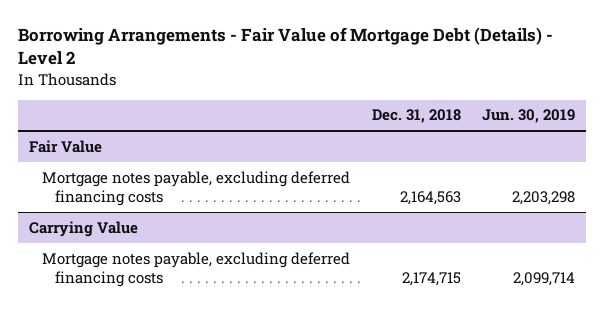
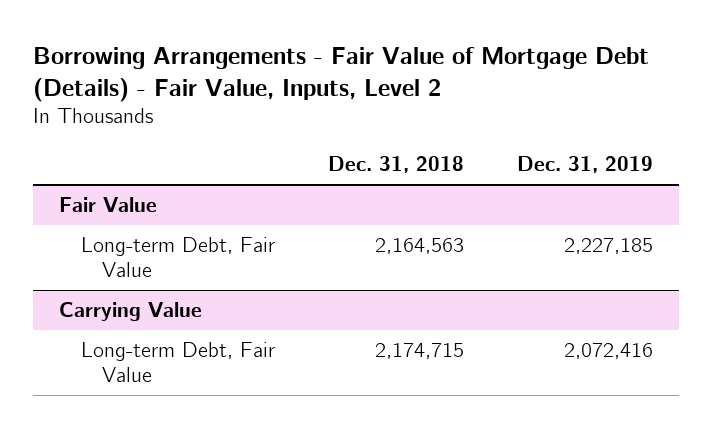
[18,27,554,66] Borrowing Arrangements - Fair Value of Mortgage Debt (Details) - Level 2 -> [32,47,649,103] Borrowing Arrangements - Fair Value of Mortgage Debt (Details) - Fair Value, Inputs, Level 2
[482,109,576,124] Jun. 30, 2019 -> none
none -> [516,156,653,174] Dec. 31, 2019
[41,170,350,207] Mortgage notes payable, excluding deferred financing costs -> [80,237,275,278] Long-term Debt, Fair Value
[41,251,350,288] Mortgage notes payable, excluding deferred financing costs -> [80,342,275,383] Long-term Debt, Fair Value

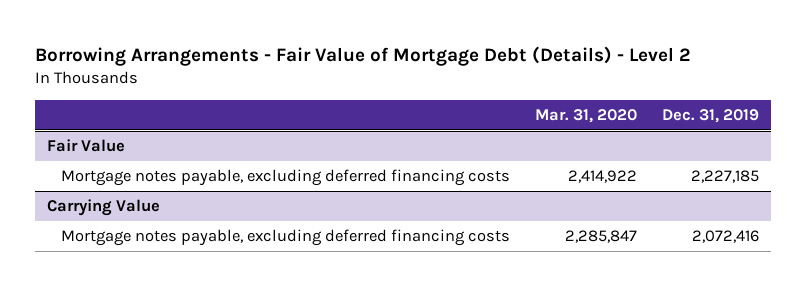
[32,47,649,103] Borrowing Arrangements - Fair Value of Mortgage Debt (Details) - Fair Value, Inputs, Level 2 -> [34,45,691,66] Borrowing Arrangements - Fair Value of Mortgage Debt (Details) - Level 2
[327,156,464,174] Dec. 31, 2018 -> none
none -> [535,109,638,124] Mar. 31, 2020
[80,237,275,278] Long-term Debt, Fair Value -> [61,169,511,187] Mortgage notes payable, excluding deferred financing costs
[80,342,275,383] Long-term Debt, Fair Value -> [61,229,511,247] Mortgage notes payable, excluding deferred financing costs

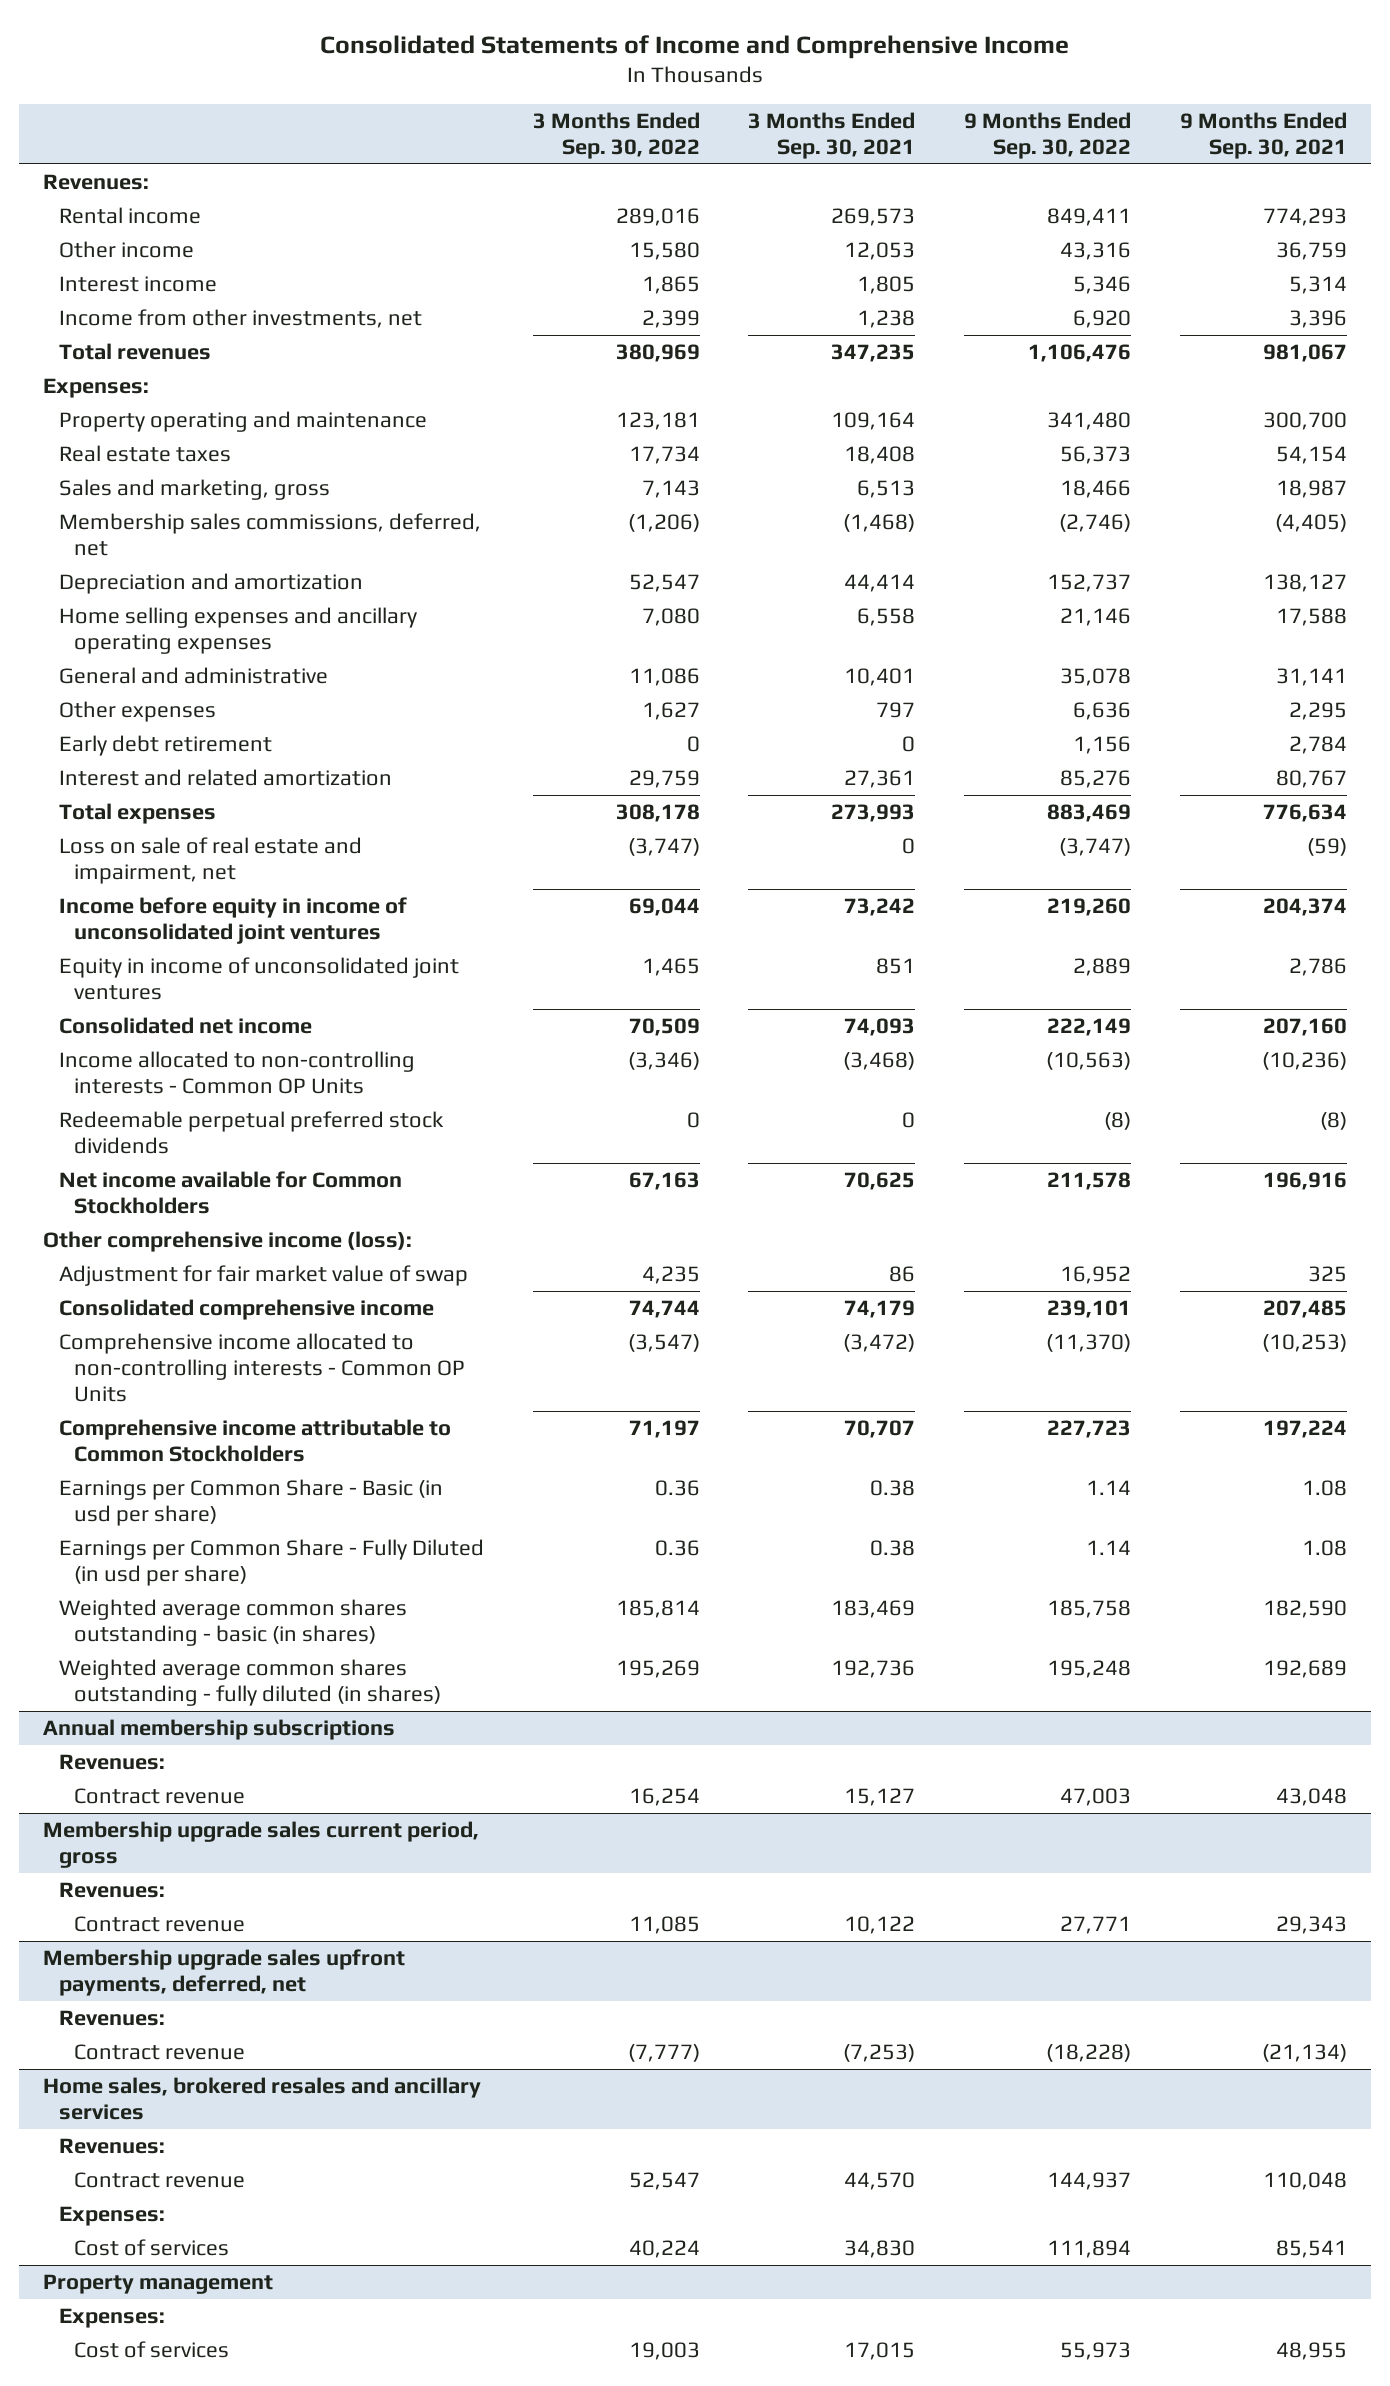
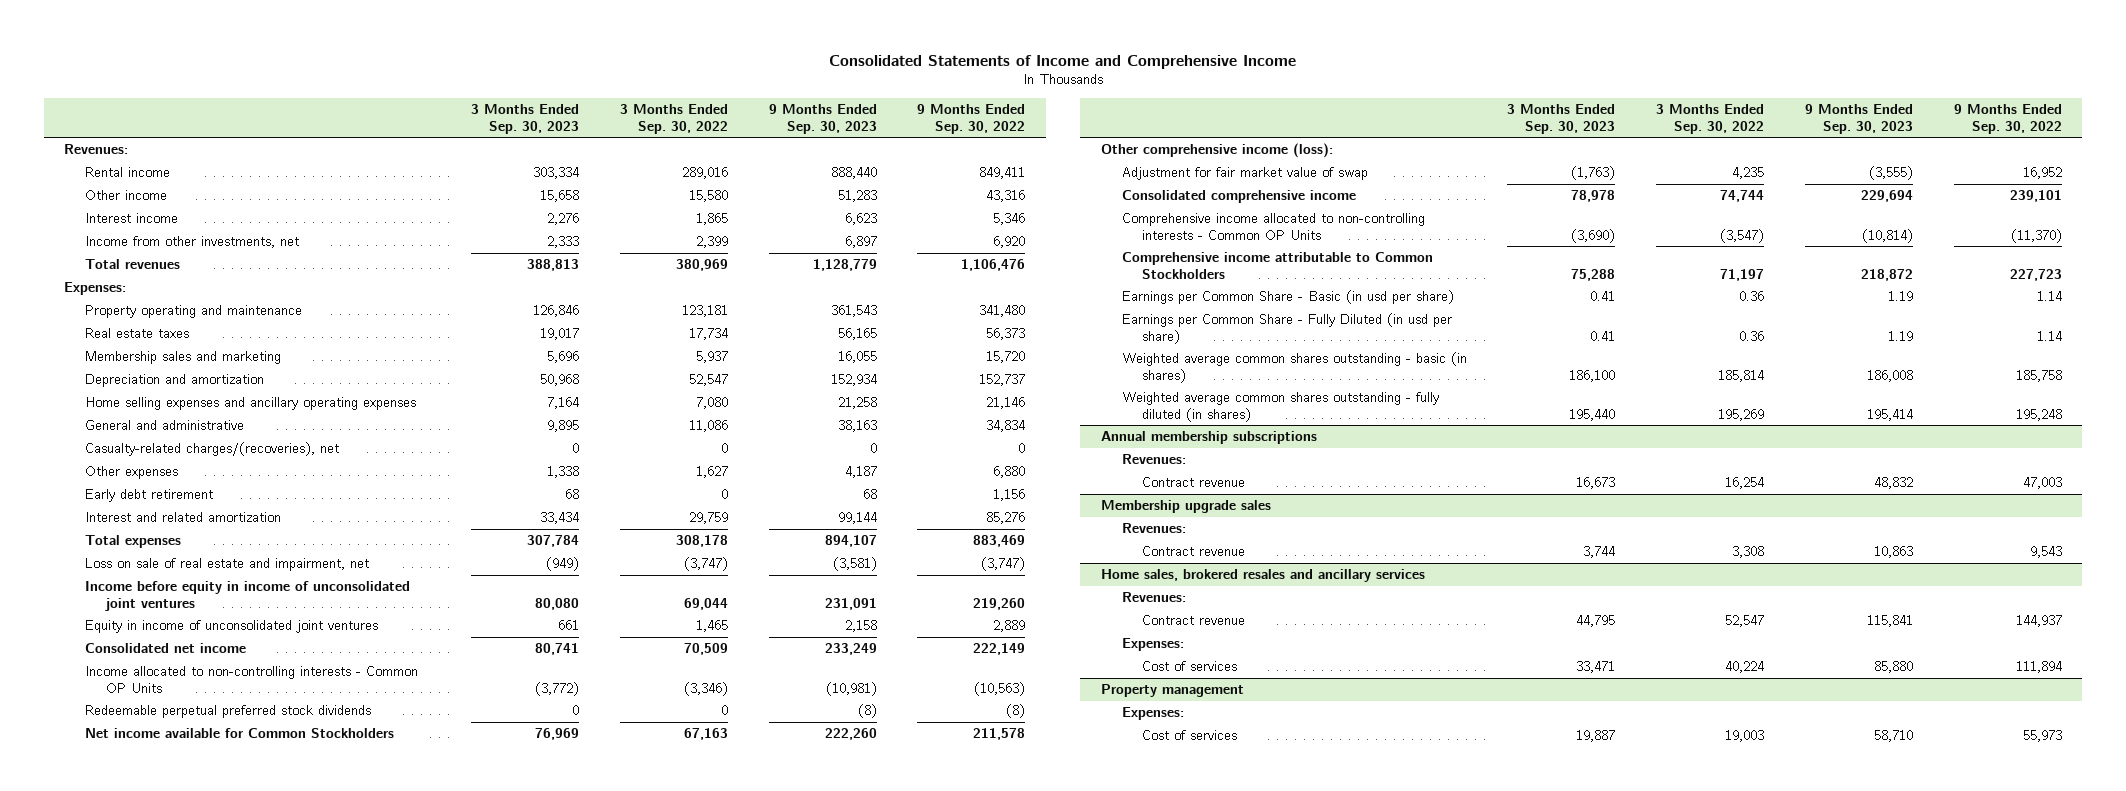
[748,111,916,159] 3 Months Ended Sep. 30, 2021 -> none
[1179,111,1347,159] 9 Months Ended Sep. 30, 2021 -> none
none -> [471,104,580,134] 3 Months Ended Sep. 30, 2023
none -> [768,104,877,134] 9 Months Ended Sep. 30, 2023
[58,513,481,556] Membership sales commissions, deferred, net -> none
[58,479,330,501] Sales and marketing, gross -> [85,351,282,365] Membership sales and marketing
[641,480,700,499] 7,143 -> [695,351,728,364] 5,937
[1060,480,1132,499] 18,466 -> [986,351,1026,364] 15,720
[1060,668,1132,687] 35,078 -> [986,420,1026,433] 34,834
none -> [85,442,340,457] Casualty-related charges/(recoveries), net
[1073,702,1132,721] 6,636 -> [993,466,1026,479] 6,880
[58,1882,165,1899] Revenues: -> none
[74,1916,246,1933] Contract revenue -> none
[43,1949,406,1996] Membership upgrade sales upfront payments, deferred, net -> none
[43,1821,480,1868] Membership upgrade sales current period, gross -> [1100,500,1271,514] Membership upgrade sales
[627,2044,700,2063] (7,777) -> [1732,546,1765,559] 3,308
[1046,2044,1132,2063] (18,228) -> [2029,546,2062,559] 9,543

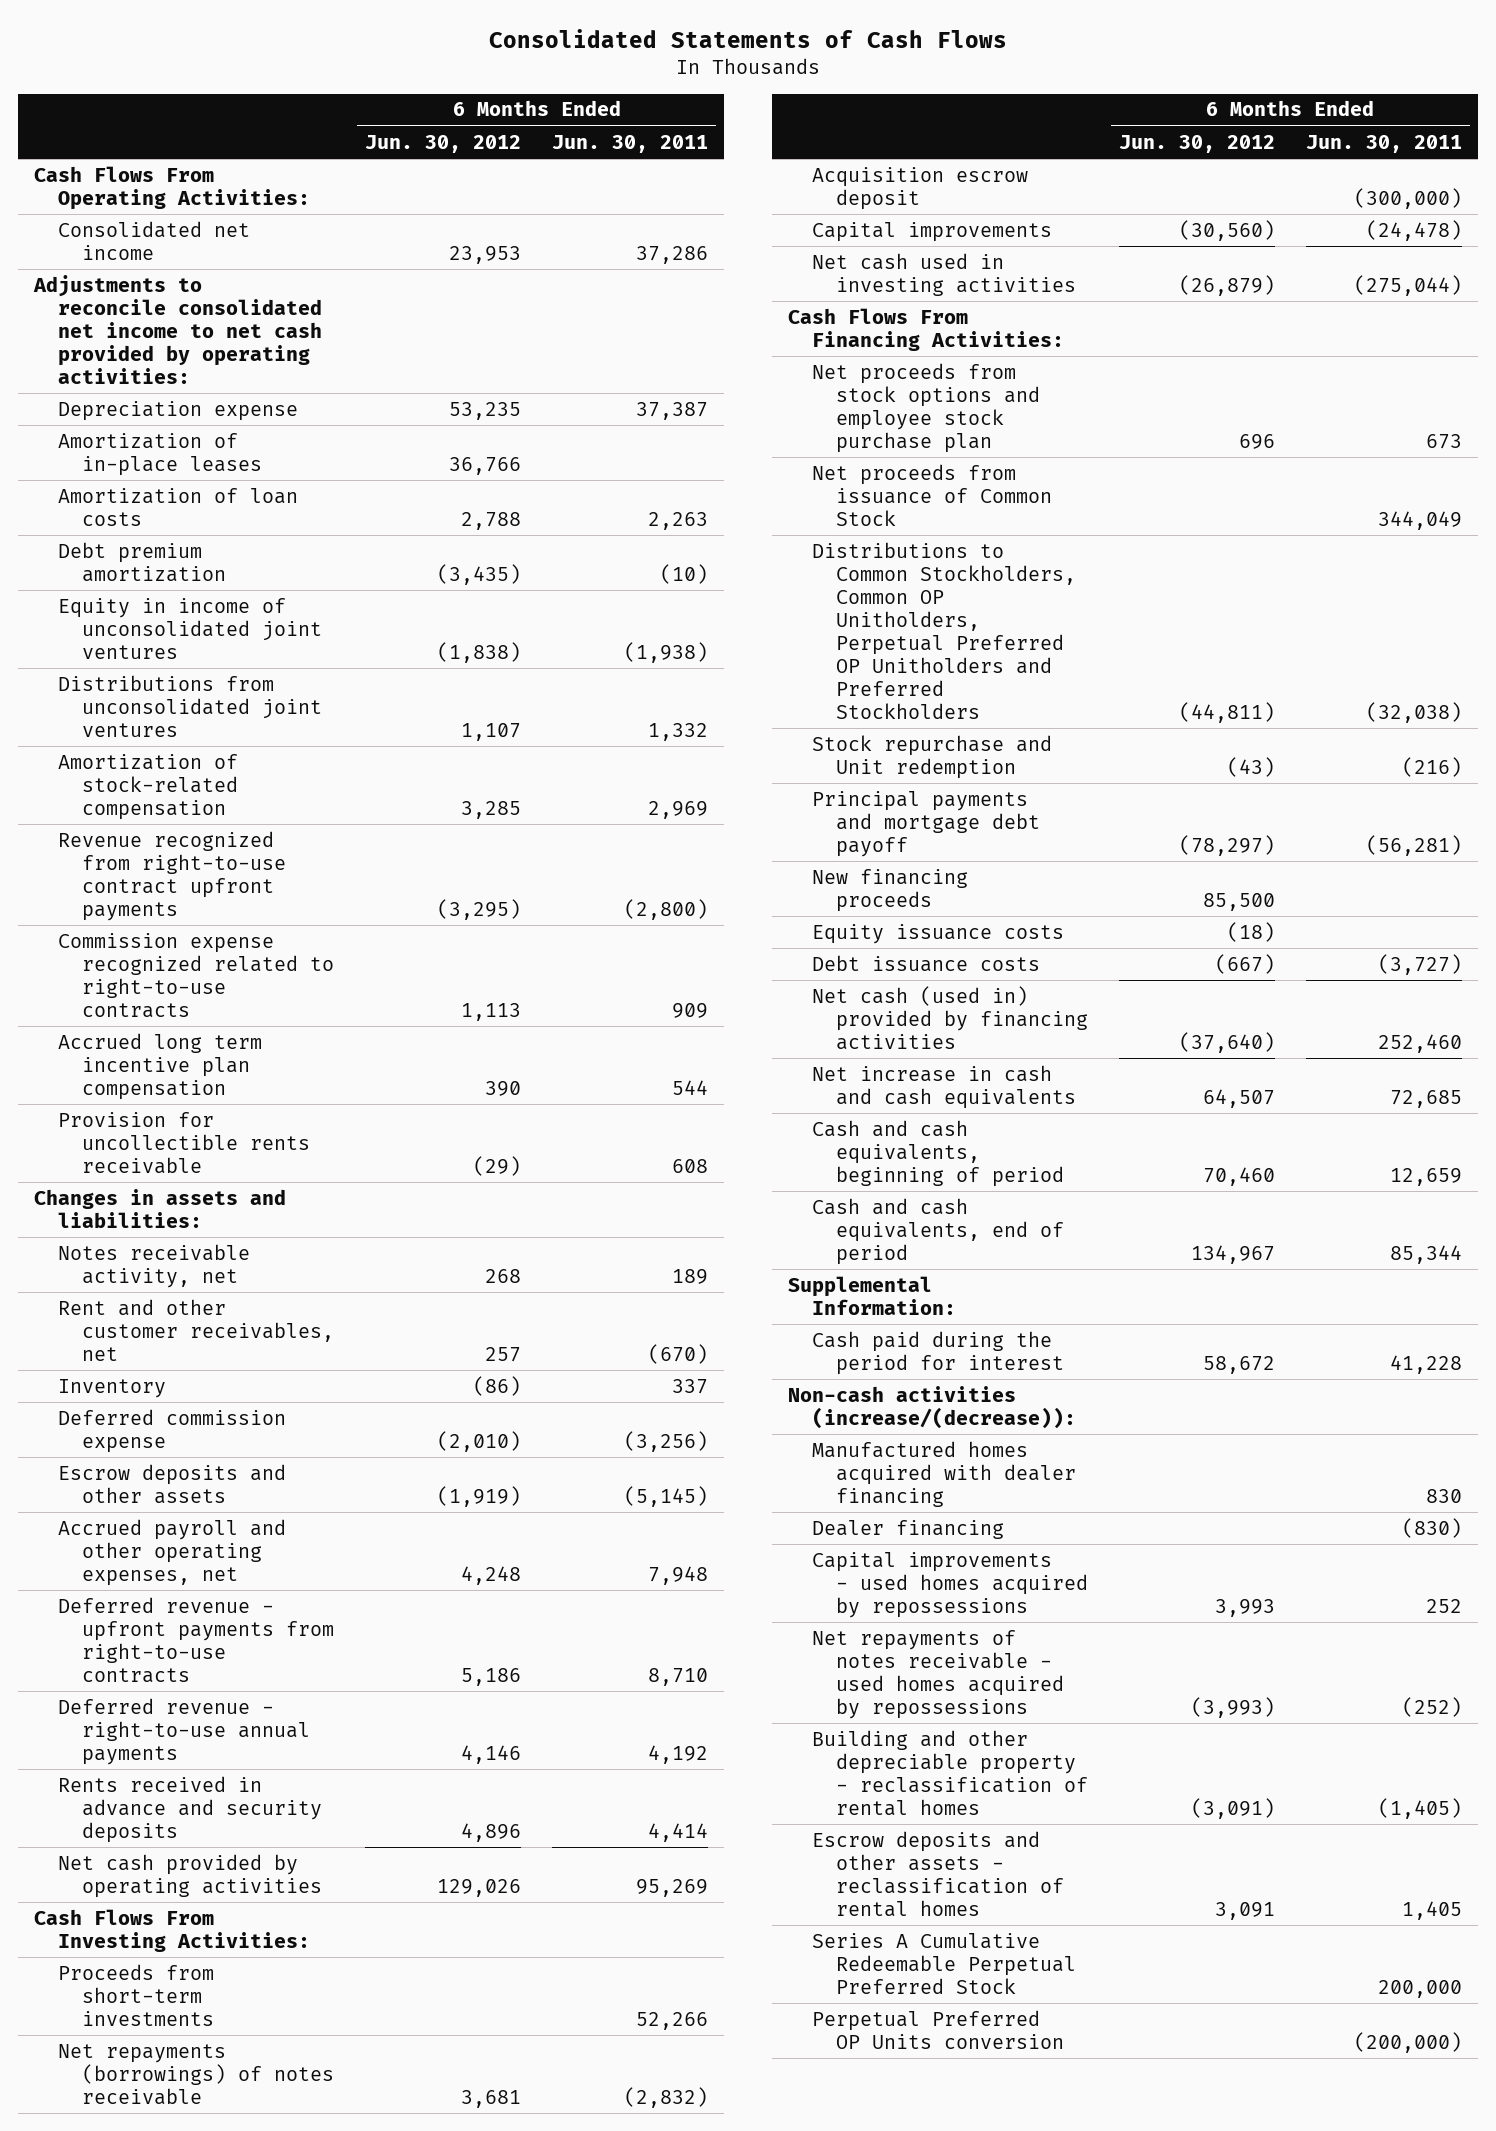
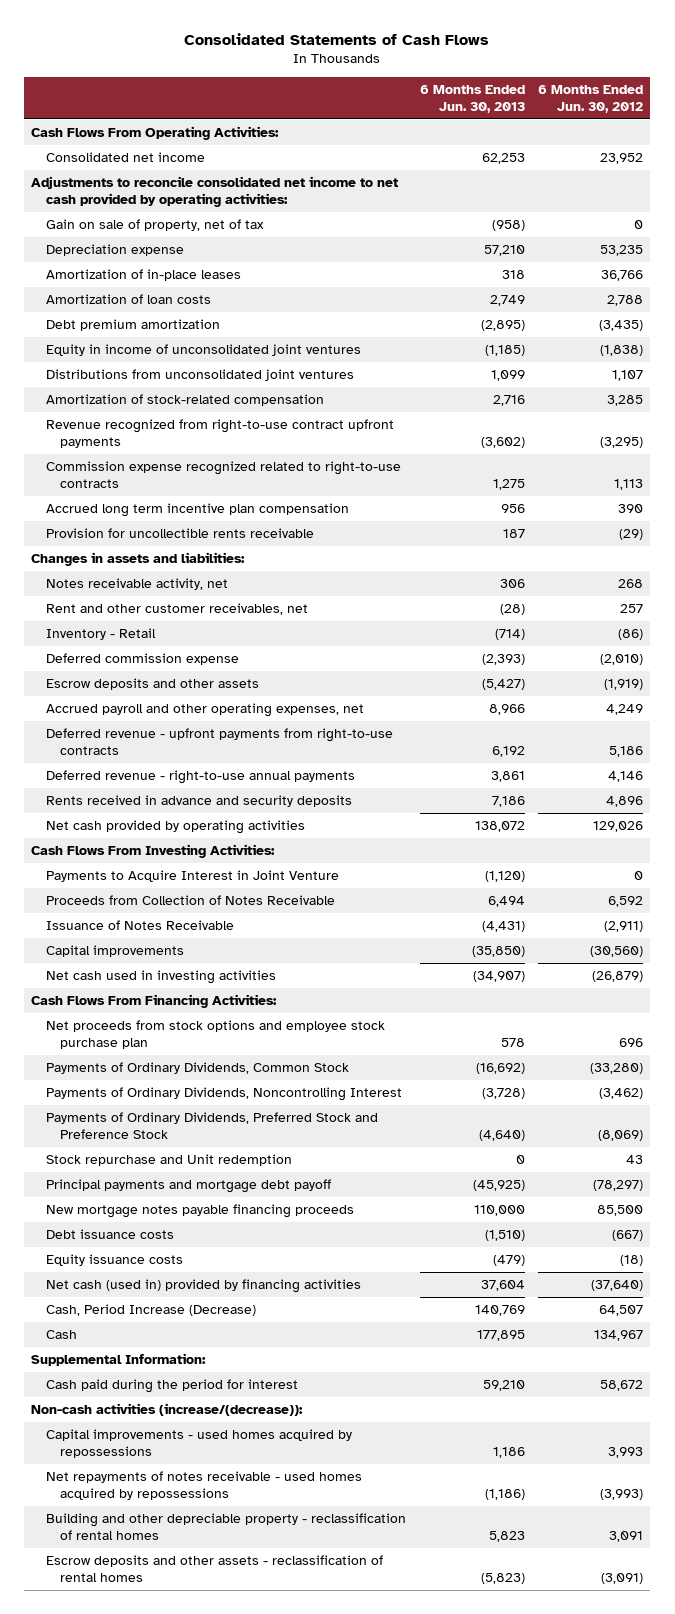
[552,134,709,153] Jun. 30, 2011 -> none
none -> [419,84,525,113] 6 Months Ended Jun. 30, 2013
[449,245,522,264] 23,953 -> [600,152,644,164] 23,952
none -> [45,218,264,231] Gain on sale of property, net of tax
[57,1378,166,1398] Inventory -> [45,627,156,640] Inventory - Retail
[461,1565,522,1585] 4,248 -> [606,703,644,715] 4,249
[57,1963,214,2026] Proceeds from short-term investments -> none
[57,2043,334,2105] Net repayments (borrowings) of notes receivable -> none
[811,166,1028,210] Acquisition escrow deposit -> none
none -> [45,869,339,882] Payments to Acquire Interest in Joint Venture
none -> [45,894,335,905] Proceeds from Collection of Notes Receivable
none -> [45,919,234,930] Issuance of Notes Receivable
[811,463,1052,526] Net proceeds from issuance of Common Stock -> none
[811,541,1076,719] Distributions to Common Stockholders, Common OP Unitholders, Perpetual Preferred OP Unitholders and Preferred Stockholders -> none
none -> [45,1061,349,1074] Payments of Ordinary Dividends, Common Stock
none -> [45,1086,402,1101] Payments of Ordinary Dividends, Noncontrolling Interest
none -> [45,1111,378,1140] Payments of Ordinary Dividends, Preferred Stock and Preference Stock
[1226,756,1275,777] (43) -> [626,1154,644,1164] 43
[811,868,968,912] New financing proceeds -> [45,1203,354,1218] New mortgage notes payable financing proceeds
[811,923,1064,944] Equity issuance costs -> [45,1253,183,1266] Equity issuance costs
[811,1119,1064,1187] Cash and cash equivalents, beginning of period -> none
[811,1064,1076,1109] Net increase in cash and cash equivalents -> [45,1303,256,1316] Cash, Period Increase (Decrease)
[811,1197,1064,1265] Cash and cash equivalents, end of period -> [45,1329,77,1339] Cash
[811,1440,1076,1507] Manufactured homes acquired with dealer financing -> none
[811,1519,1004,1539] Dealer financing -> none
[811,1932,1076,1994] Series A Cumulative Redeemable Perpetual Preferred Stock -> none
[811,2009,1064,2049] Perpetual Preferred OP Units conversion -> none
[1190,1797,1275,1819] (3,091) -> [609,1531,644,1543] 3,091
[1214,1901,1275,1920] 3,091 -> [601,1573,644,1585] (3,091)

